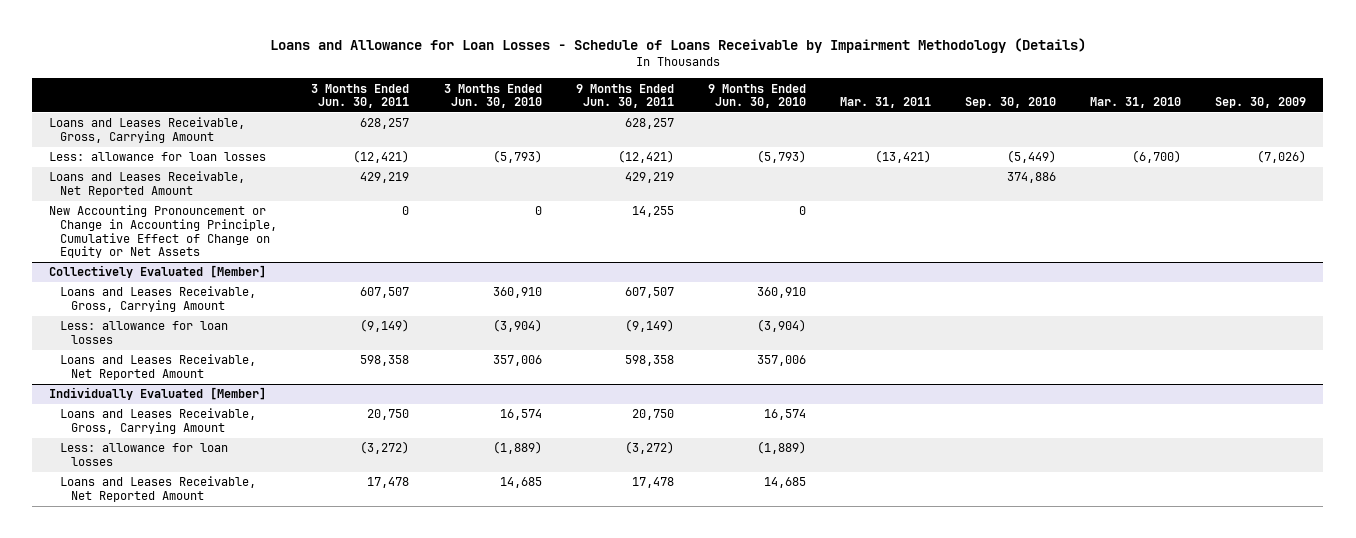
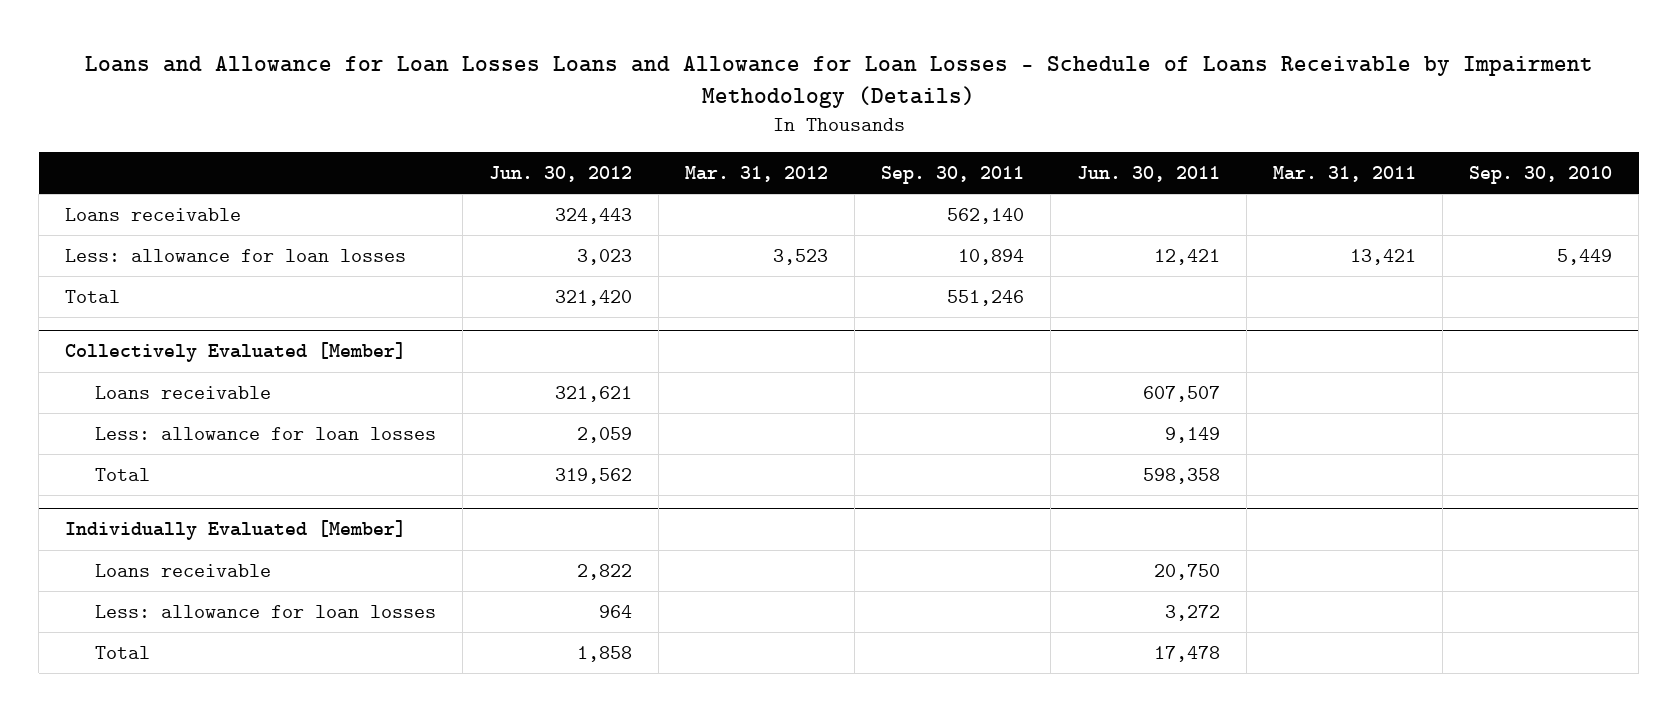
[269,38,1086,54] Loans and Allowance for Loan Losses - Schedule of Loans Receivable by Impairment Methodology (Details) -> [84,55,1593,109] Loans and Allowance for Loan Losses Loans and Allowance for Loan Losses - Schedule of Loans Receivable by Impairment Methodology (Details)
[311,83,410,109] 3 Months Ended Jun. 30, 2011 -> none
[443,83,542,109] 3 Months Ended Jun. 30, 2010 -> none
[575,83,674,109] 9 Months Ended Jun. 30, 2011 -> none
[707,83,806,109] 9 Months Ended Jun. 30, 2010 -> none
[1090,97,1182,109] Mar. 31, 2010 -> none
[1215,97,1307,109] Sep. 30, 2009 -> none
none -> [488,166,632,183] Jun. 30, 2012
none -> [685,166,829,183] Mar. 31, 2012
none -> [881,166,1025,185] Sep. 30, 2011
none -> [1077,166,1221,183] Jun. 30, 2011
[49,171,246,198] Loans and Leases Receivable, Net Reported Amount -> none
[49,205,278,259] New Accounting Pronouncement or Change in Accounting Principle, Cumulative Effect of Change on Equity or Net Assets -> none
[49,117,246,144] Loans and Leases Receivable, Gross, Carrying Amount -> [65,208,242,222] Loans receivable
[874,150,931,164] (13,421) -> [1350,249,1417,266] 13,421
[1007,150,1057,164] (5,449) -> [1557,249,1613,266] 5,449
none -> [65,290,121,304] Total
[60,286,257,313] Loans and Leases Receivable, Gross, Carrying Amount -> [94,386,271,400] Loans receivable
[60,354,257,381] Loans and Leases Receivable, Net Reported Amount -> none
none -> [94,468,150,482] Total
[60,408,257,435] Loans and Leases Receivable, Gross, Carrying Amount -> [94,564,271,578] Loans receivable
[60,476,257,503] Loans and Leases Receivable, Net Reported Amount -> none
none -> [94,646,150,660] Total

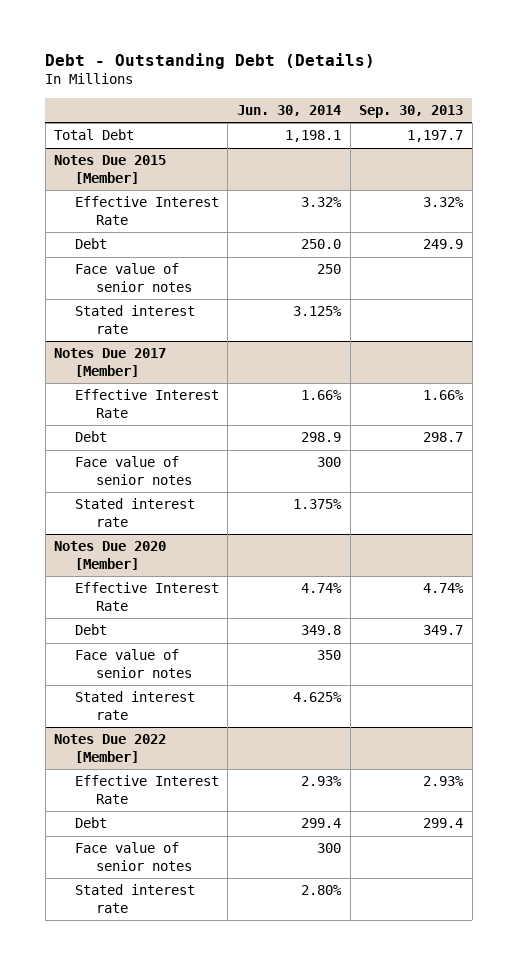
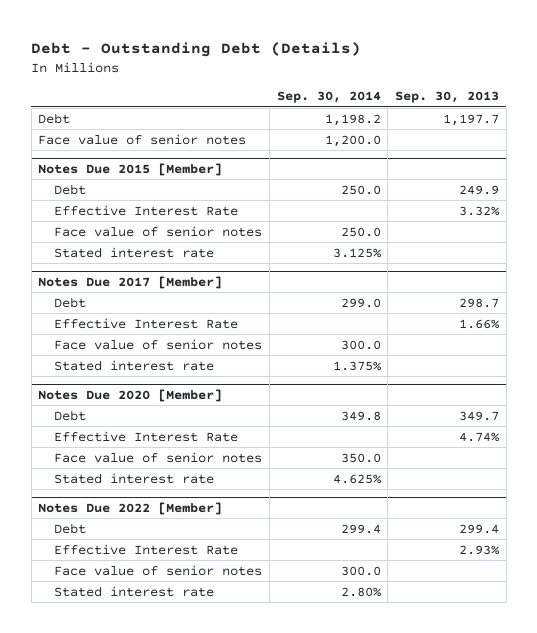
[237,105,342,117] Jun. 30, 2014 -> none
none -> [276,91,381,104] Sep. 30, 2014
[54,129,135,141] Total Debt -> [38,112,71,124] Debt
none -> [38,133,247,145] Face value of senior notes
[74,196,219,225] Effective Interest Rate -> [54,204,239,216] Effective Interest Rate
[74,389,219,418] Effective Interest Rate -> [54,317,239,329] Effective Interest Rate
[74,582,219,611] Effective Interest Rate -> [54,430,239,442] Effective Interest Rate
[74,775,219,804] Effective Interest Rate -> [54,543,239,555] Effective Interest Rate

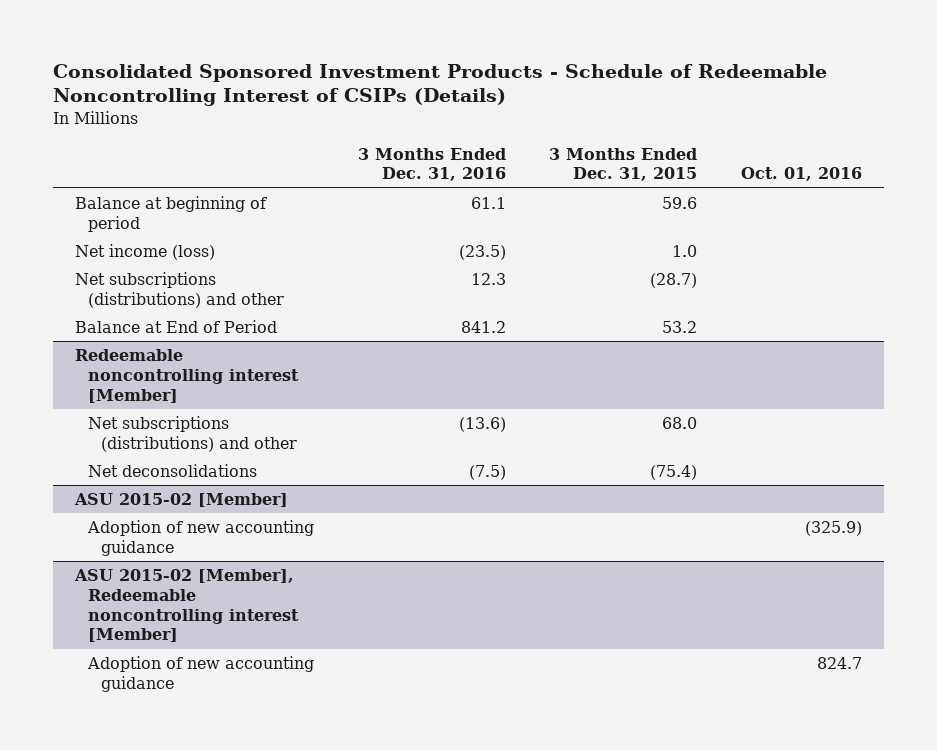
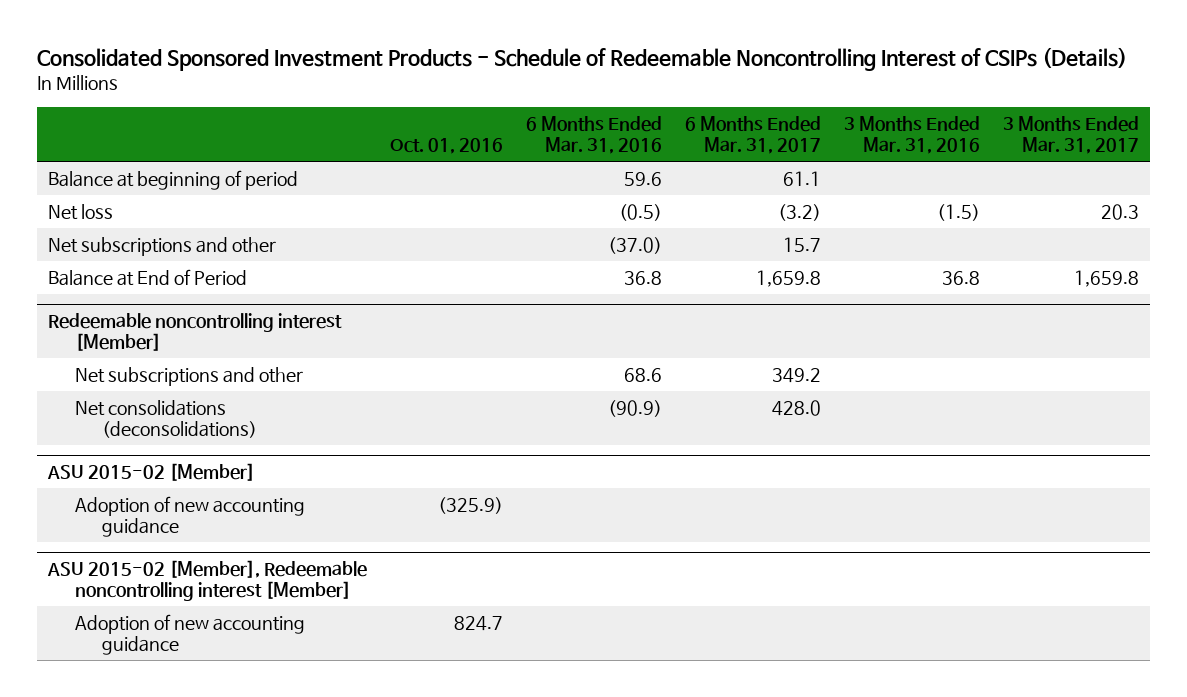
[357,147,506,182] 3 Months Ended Dec. 31, 2016 -> none
[549,147,698,182] 3 Months Ended Dec. 31, 2015 -> none
none -> [525,116,662,155] 6 Months Ended Mar. 31, 2016
none -> [684,116,821,155] 6 Months Ended Mar. 31, 2017
none -> [843,116,980,155] 3 Months Ended Mar. 31, 2016
none -> [1002,116,1139,155] 3 Months Ended Mar. 31, 2017
[74,243,215,260] Net income (loss) -> [48,203,114,220] Net loss
[74,271,284,308] Net subscriptions (distributions) and other -> [48,236,277,256] Net subscriptions and other
[87,415,297,452] Net subscriptions (distributions) and other -> [75,366,304,386] Net subscriptions and other
[87,463,257,477] Net deconsolidations -> [75,399,258,438] Net consolidations (deconsolidations)

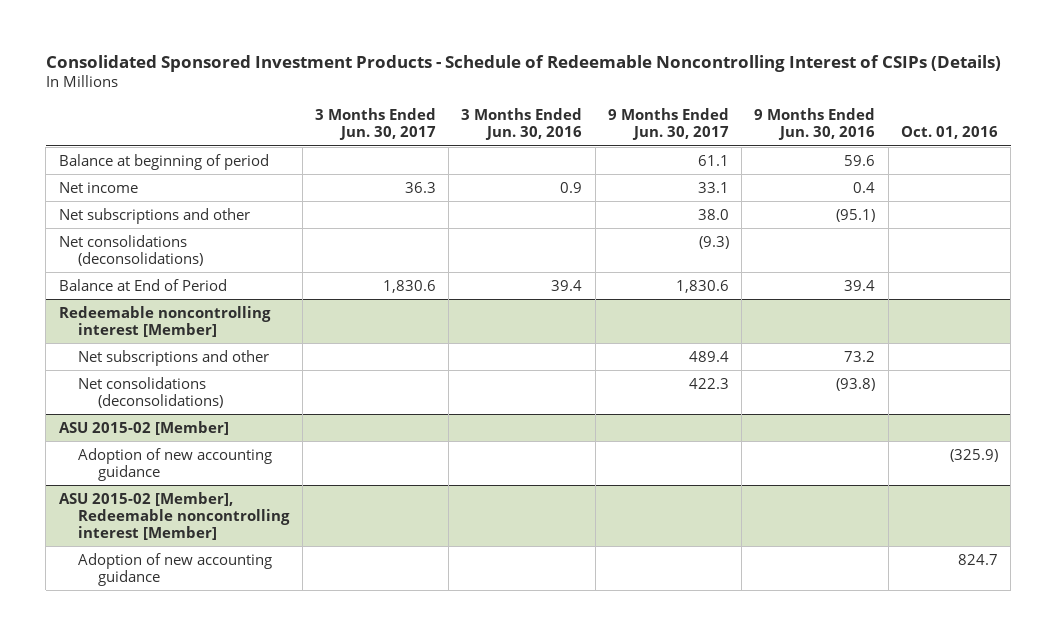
[525,116,662,155] 6 Months Ended Mar. 31, 2016 -> none
[684,116,821,155] 6 Months Ended Mar. 31, 2017 -> none
[843,116,980,155] 3 Months Ended Mar. 31, 2016 -> none
[1002,116,1139,155] 3 Months Ended Mar. 31, 2017 -> none
none -> [314,108,436,141] 3 Months Ended Jun. 30, 2017
none -> [461,108,583,141] 3 Months Ended Jun. 30, 2016
none -> [607,108,729,141] 9 Months Ended Jun. 30, 2017
none -> [754,108,876,141] 9 Months Ended Jun. 30, 2016
[48,203,114,220] Net loss -> [58,181,138,193] Net income
none -> [58,234,204,266] Net consolidations (deconsolidations)

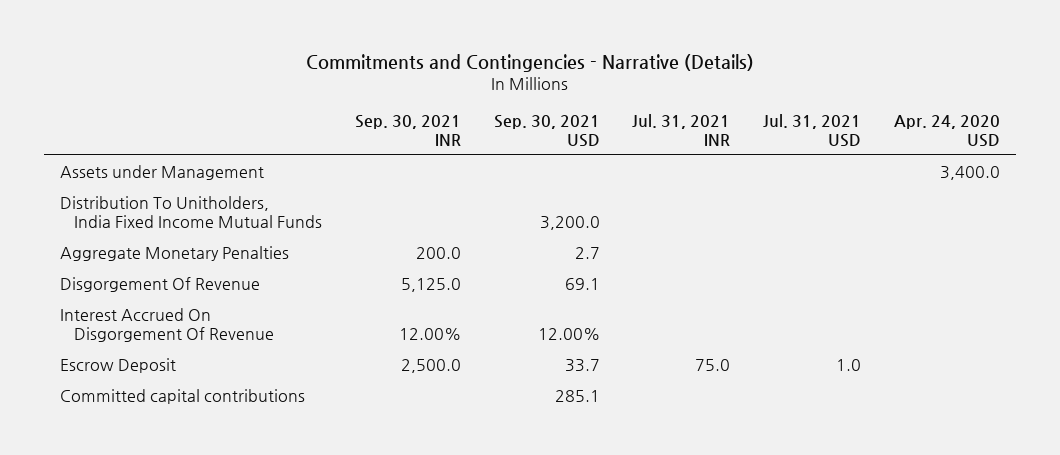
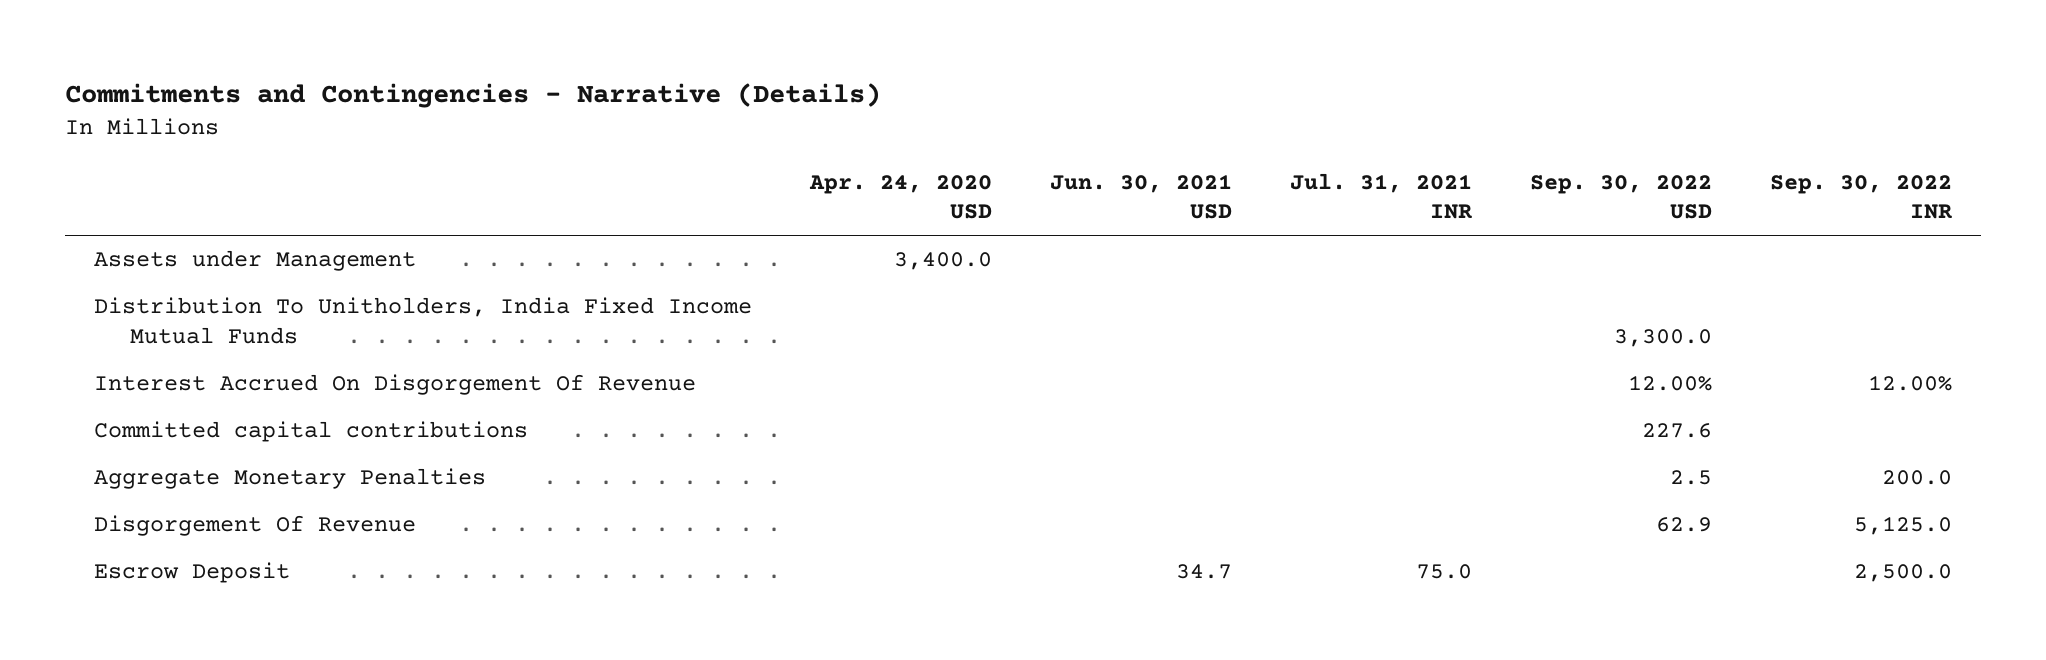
[355,114,462,146] Sep. 30, 2021 INR -> none
[493,114,600,147] Sep. 30, 2021 USD -> none
[763,113,862,147] Jul. 31, 2021 USD -> none
none -> [1050,173,1233,220] Jun. 30, 2021 USD
none -> [1530,174,1713,220] Sep. 30, 2022 USD
none -> [1769,174,1952,220] Sep. 30, 2022 INR
[59,307,275,343] Interest Accrued On Disgorgement Of Revenue -> [94,374,697,396] Interest Accrued On Disgorgement Of Revenue
[59,388,305,404] Committed capital contributions -> [94,421,529,443] Committed capital contributions

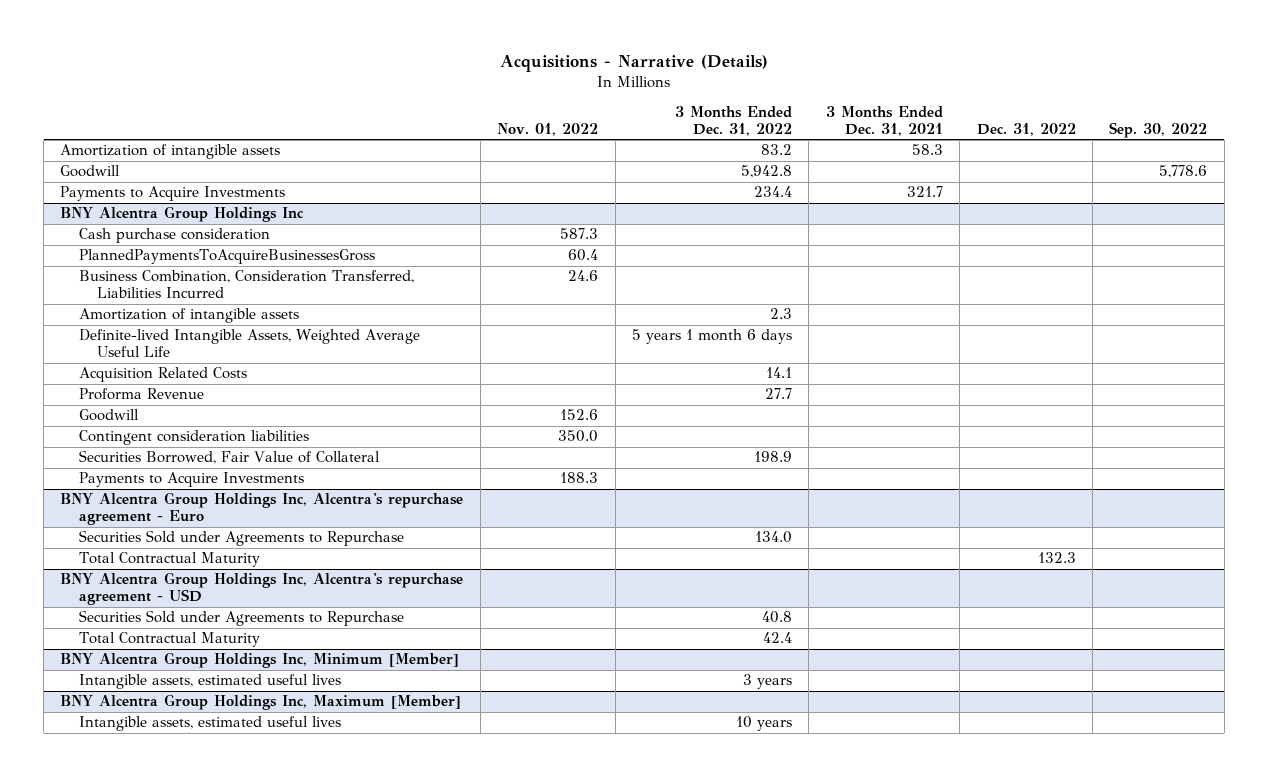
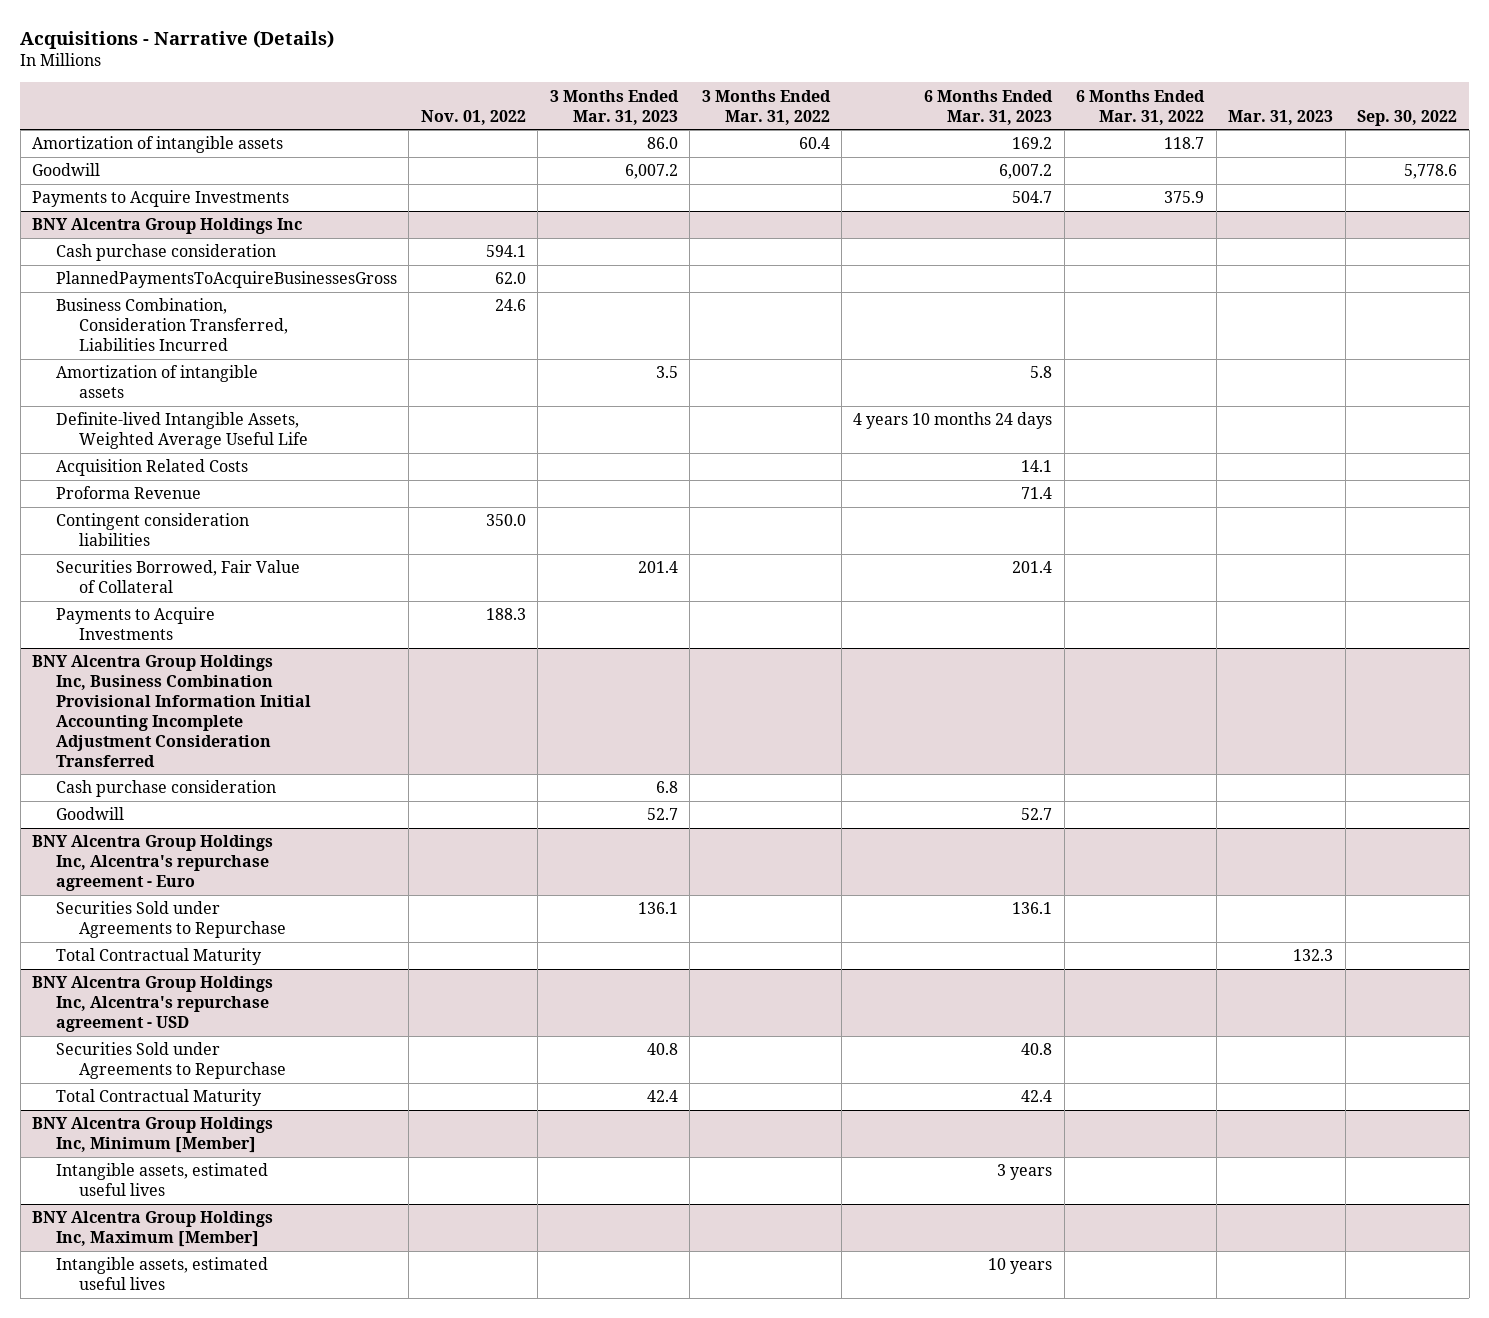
[674,105,792,136] 3 Months Ended Dec. 31, 2022 -> none
[825,105,943,136] 3 Months Ended Dec. 31, 2021 -> none
[976,122,1076,136] Dec. 31, 2022 -> none
none -> [549,89,679,125] 3 Months Ended Mar. 31, 2023
none -> [701,89,831,125] 3 Months Ended Mar. 31, 2022
none -> [924,89,1054,125] 6 Months Ended Mar. 31, 2023
none -> [1076,89,1206,125] 6 Months Ended Mar. 31, 2022
none -> [1228,109,1334,125] Mar. 31, 2023
[560,228,599,240] 587.3 -> [485,245,526,258] 594.1
[568,249,599,262] 60.4 -> [494,272,526,285] 62.0
[78,409,139,422] Goodwill -> none
none -> [32,655,311,767] BNY Alcentra Group Holdings Inc, Business Combination Provisional Information Initial Accounting Incomplete Adjustment Consideration Transferred
none -> [55,780,276,798] Cash purchase consideration
none -> [55,807,124,821] Goodwill

